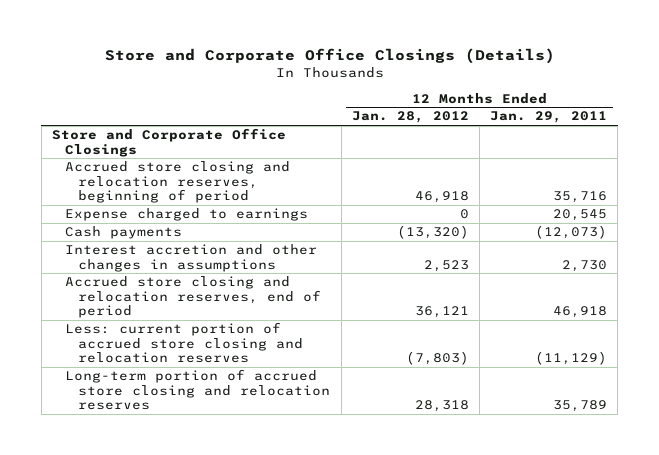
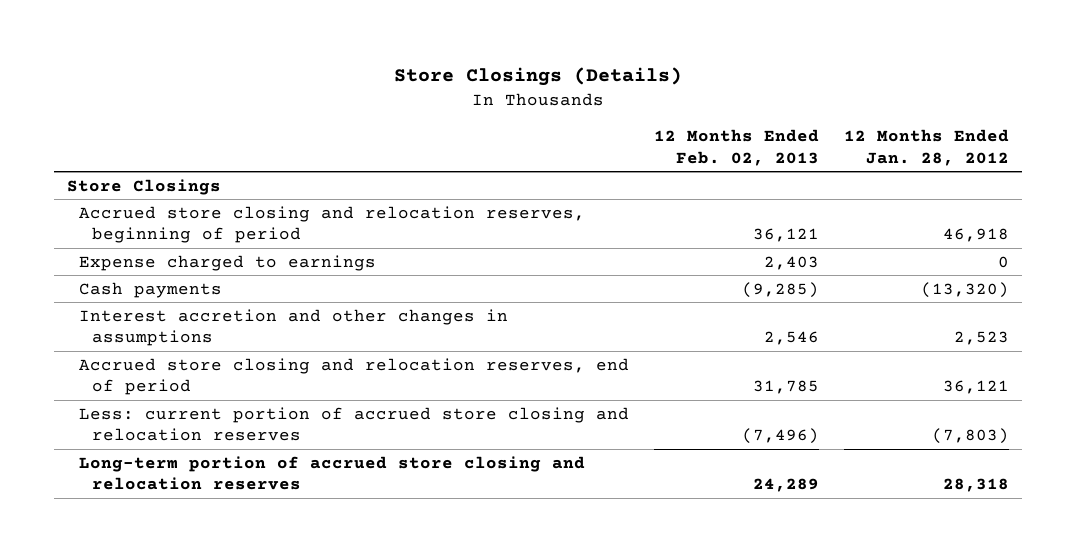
[104,48,555,65] Store and Corporate Office Closings (Details) -> [393,67,682,87] Store Closings (Details)
[490,111,608,124] Jan. 29, 2011 -> none
none -> [654,128,820,166] 12 Months Ended Feb. 02, 2013
[52,128,287,157] Store and Corporate Office Closings -> [66,178,221,195] Store Closings

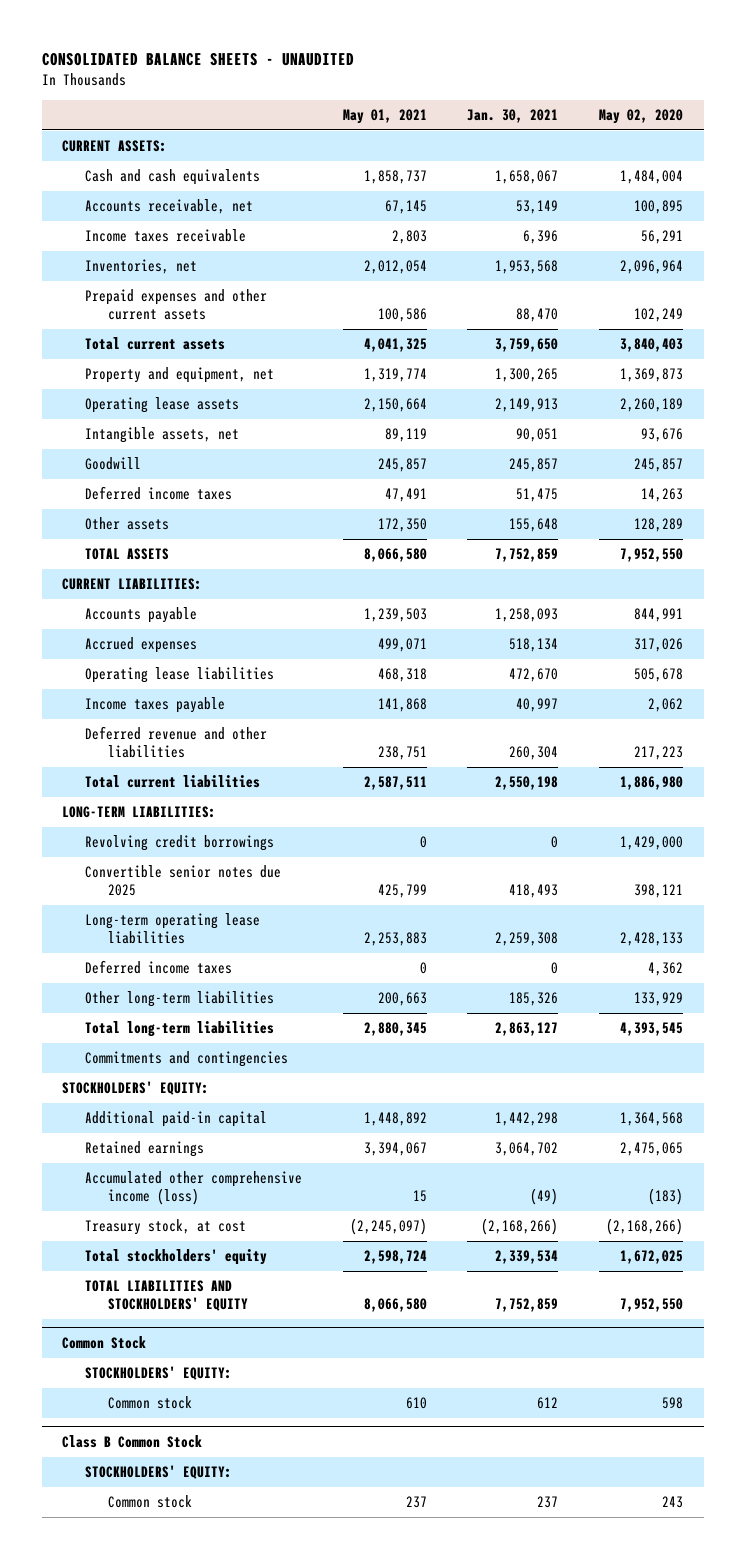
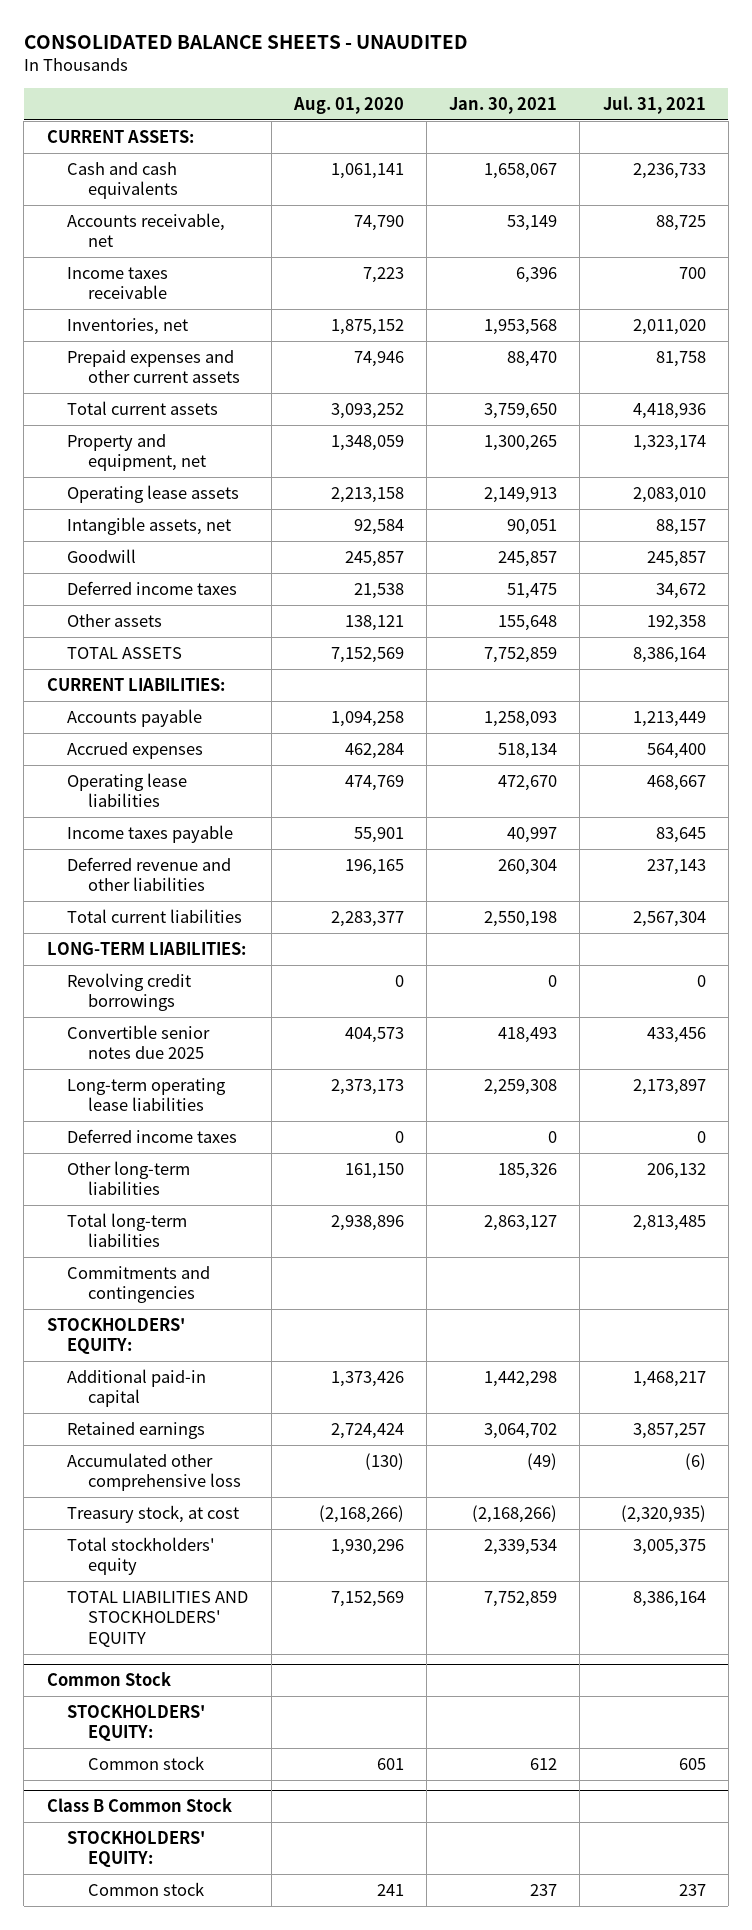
[342,109,427,125] May 01, 2021 -> none
[599,109,684,125] May 02, 2020 -> none
none -> [292,96,404,114] Aug. 01, 2020
none -> [602,95,706,114] Jul. 31, 2021
[85,1171,303,1205] Accumulated other comprehensive income (loss) -> [67,1452,242,1492] Accumulated other comprehensive loss

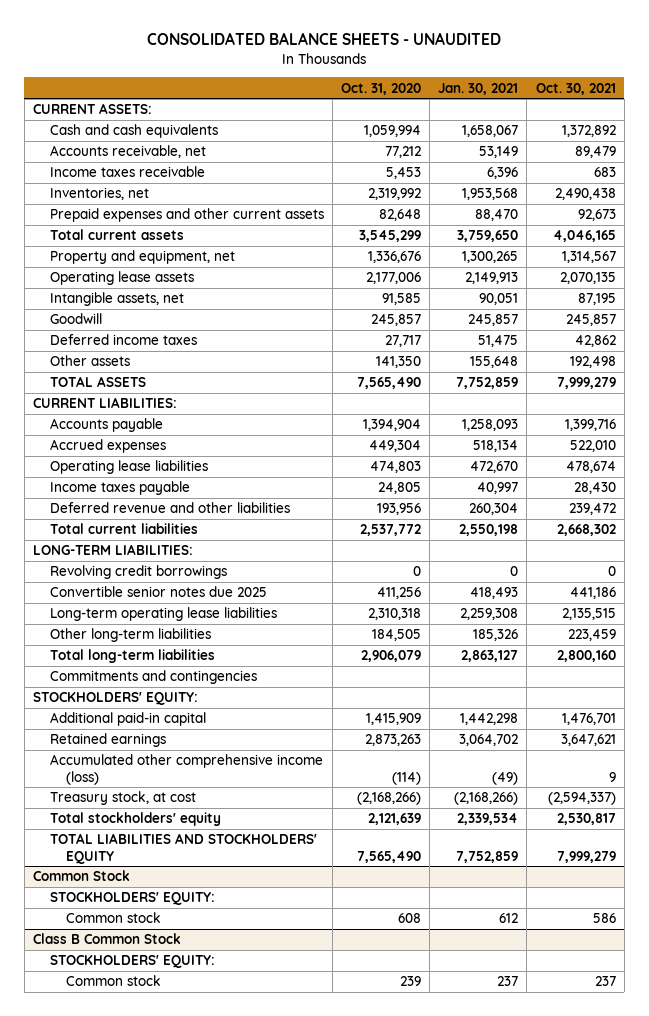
[292,96,404,114] Aug. 01, 2020 -> none
[602,95,706,114] Jul. 31, 2021 -> none
none -> [340,82,421,95] Oct. 31, 2020
none -> [535,82,616,95] Oct. 30, 2021
[67,1128,238,1143] Deferred income taxes -> none
[67,1452,242,1492] Accumulated other comprehensive loss -> [49,754,323,785] Accumulated other comprehensive income (loss)

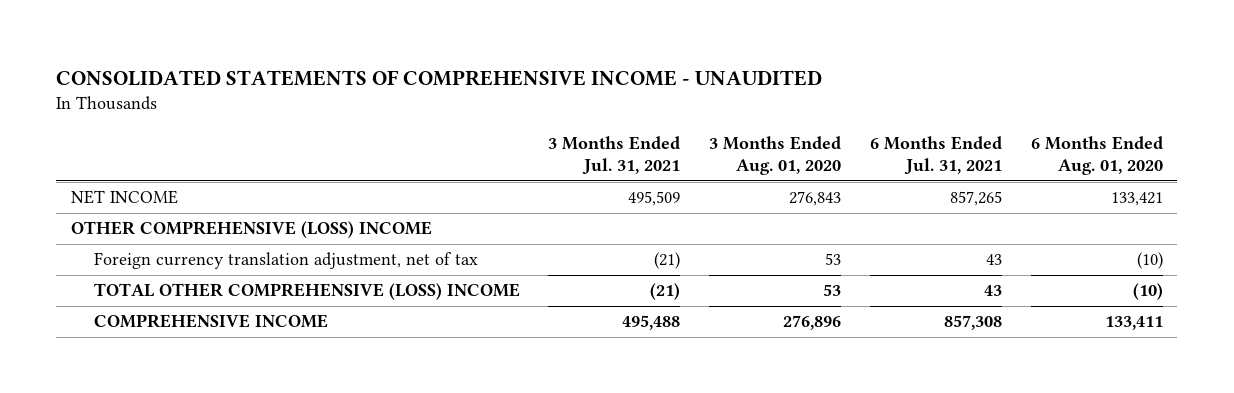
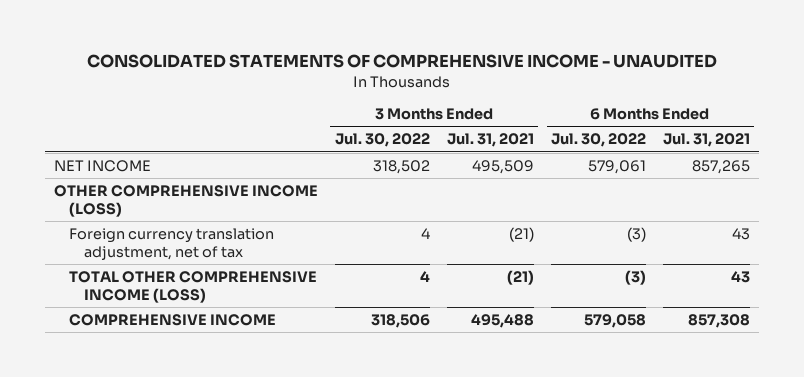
[709,135,842,176] 3 Months Ended Aug. 01, 2020 -> none
[1030,135,1163,176] 6 Months Ended Aug. 01, 2020 -> none
none -> [334,133,430,148] Jul. 30, 2022
none -> [550,133,646,148] Jul. 30, 2022
[70,221,432,239] OTHER COMPREHENSIVE (LOSS) INCOME -> [53,184,318,217] OTHER COMPREHENSIVE INCOME (LOSS)
[93,283,520,301] TOTAL OTHER COMPREHENSIVE (LOSS) INCOME -> [69,270,318,303] TOTAL OTHER COMPREHENSIVE INCOME (LOSS)

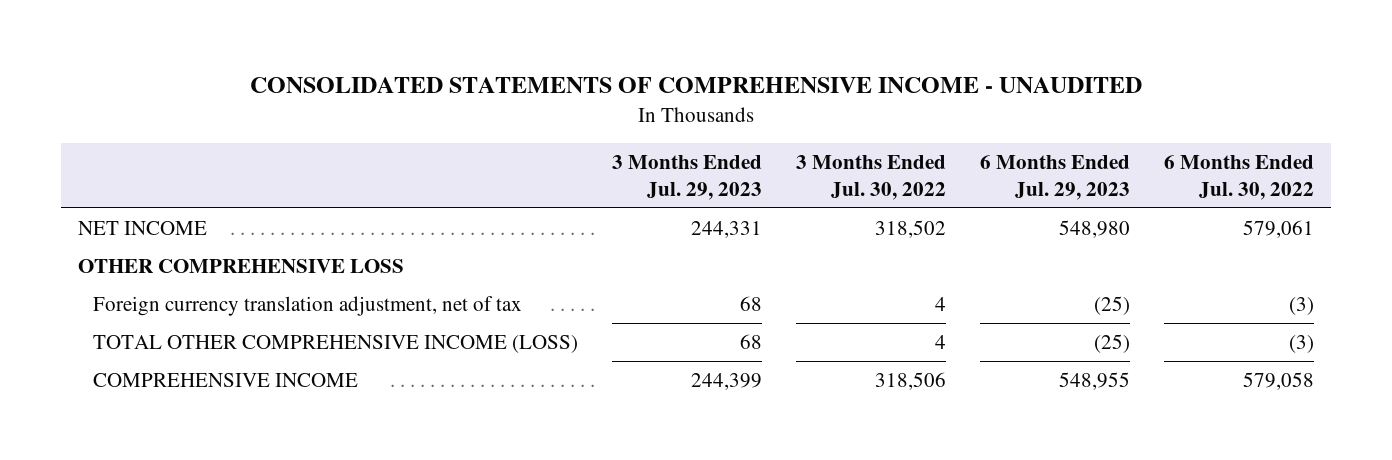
[446,133,534,148] Jul. 31, 2021 -> none
[663,133,751,148] Jul. 31, 2021 -> none
none -> [612,154,763,200] 3 Months Ended Jul. 29, 2023
none -> [980,154,1131,200] 6 Months Ended Jul. 29, 2023
[53,184,318,217] OTHER COMPREHENSIVE INCOME (LOSS) -> [77,259,404,274] OTHER COMPREHENSIVE LOSS

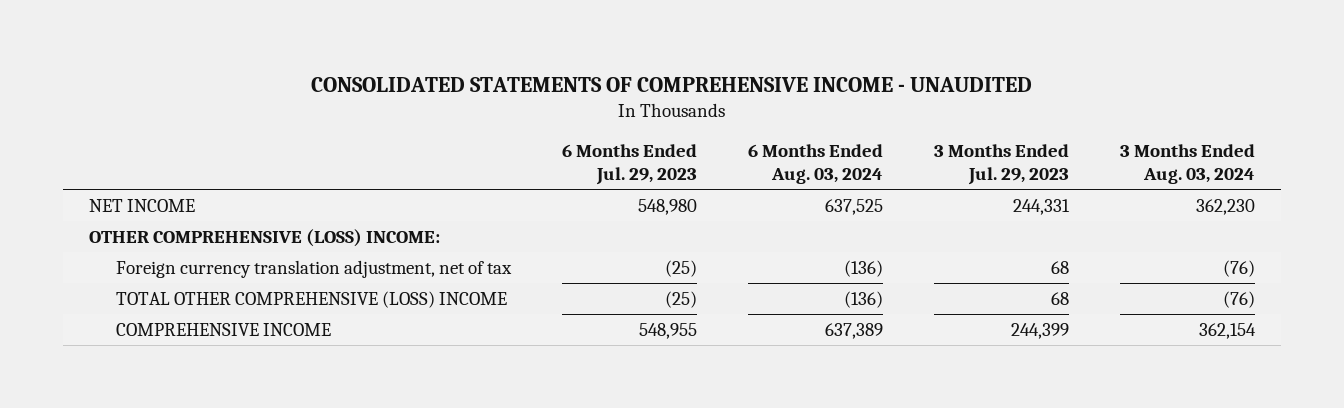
[796,154,947,200] 3 Months Ended Jul. 30, 2022 -> none
[1164,154,1315,200] 6 Months Ended Jul. 30, 2022 -> none
none -> [748,144,884,185] 6 Months Ended Aug. 03, 2024
none -> [1120,144,1256,185] 3 Months Ended Aug. 03, 2024
[77,259,404,274] OTHER COMPREHENSIVE LOSS -> [88,228,440,247] OTHER COMPREHENSIVE (LOSS) INCOME:
[93,335,579,354] TOTAL OTHER COMPREHENSIVE INCOME (LOSS) -> [115,290,507,308] TOTAL OTHER COMPREHENSIVE (LOSS) INCOME

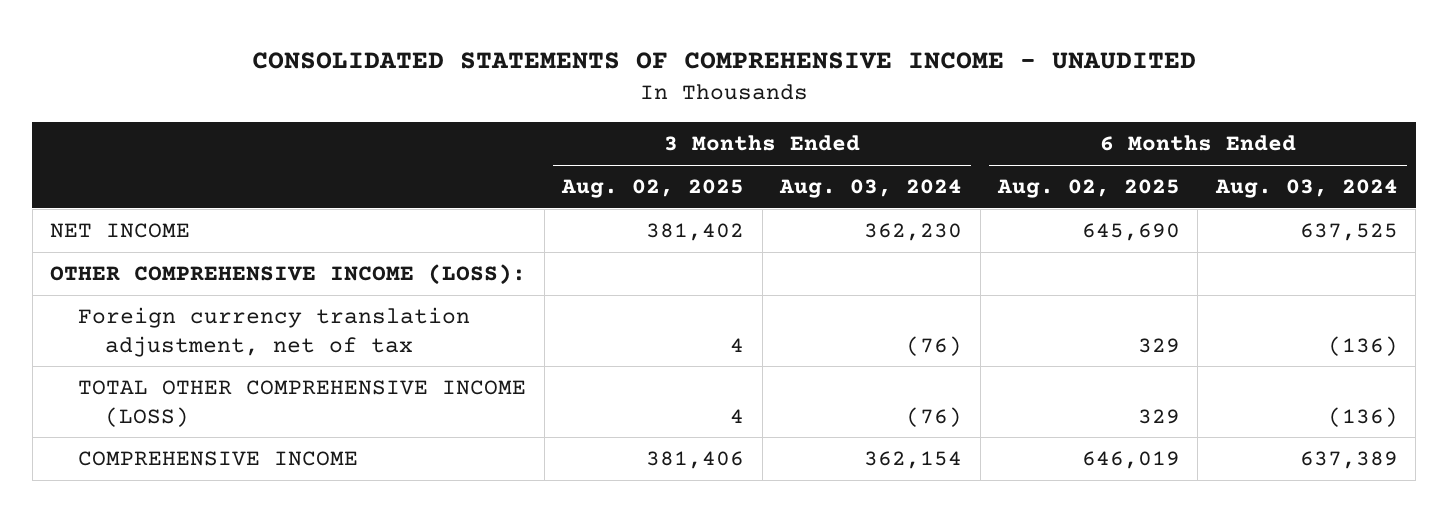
[562,144,698,186] 6 Months Ended Jul. 29, 2023 -> none
[934,144,1070,186] 3 Months Ended Jul. 29, 2023 -> none
none -> [561,179,745,199] Aug. 02, 2025
none -> [997,179,1181,199] Aug. 02, 2025
[88,228,440,247] OTHER COMPREHENSIVE (LOSS) INCOME: -> [50,264,527,286] OTHER COMPREHENSIVE INCOME (LOSS):
[115,290,507,308] TOTAL OTHER COMPREHENSIVE (LOSS) INCOME -> [77,380,526,427] TOTAL OTHER COMPREHENSIVE INCOME (LOSS)

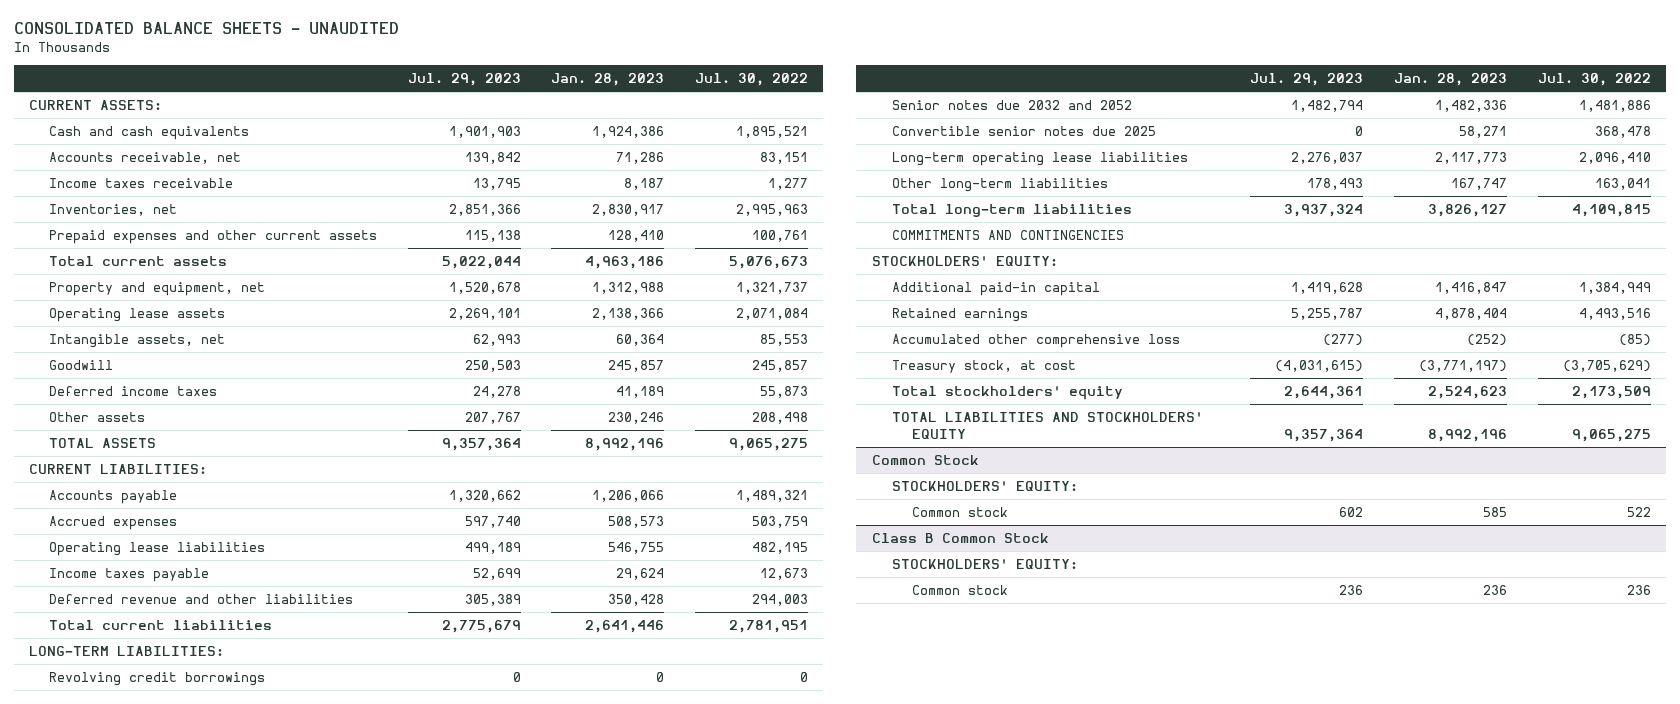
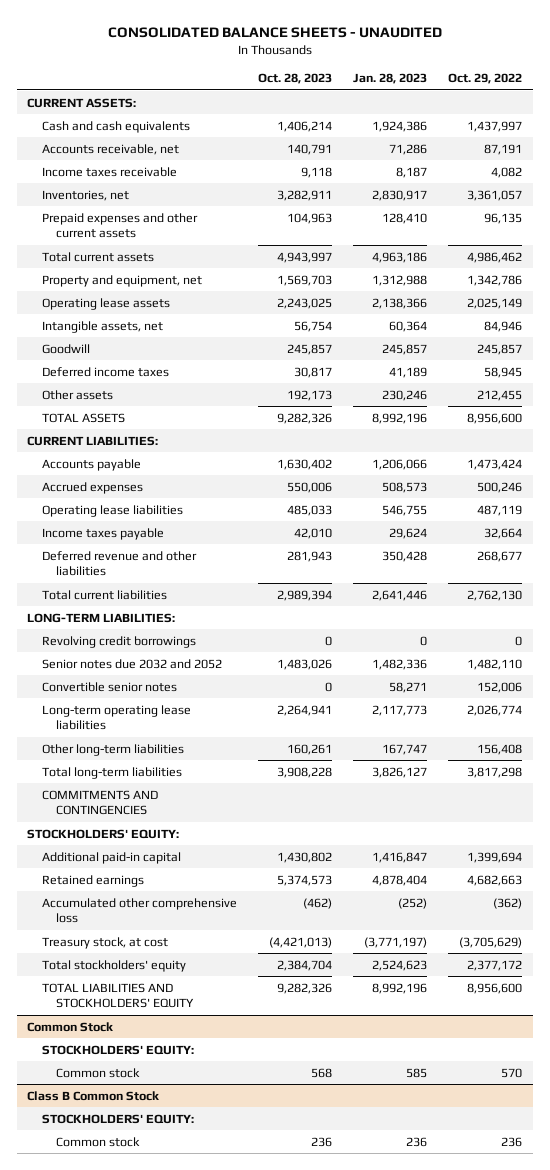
[407,73,521,87] Jul. 29, 2023 -> none
[695,73,809,87] Jul. 30, 2022 -> none
none -> [257,73,332,85] Oct. 28, 2023
none -> [448,73,523,85] Oct. 29, 2022
[891,126,1156,137] Convertible senior notes due 2025 -> [41,681,177,692] Convertible senior notes

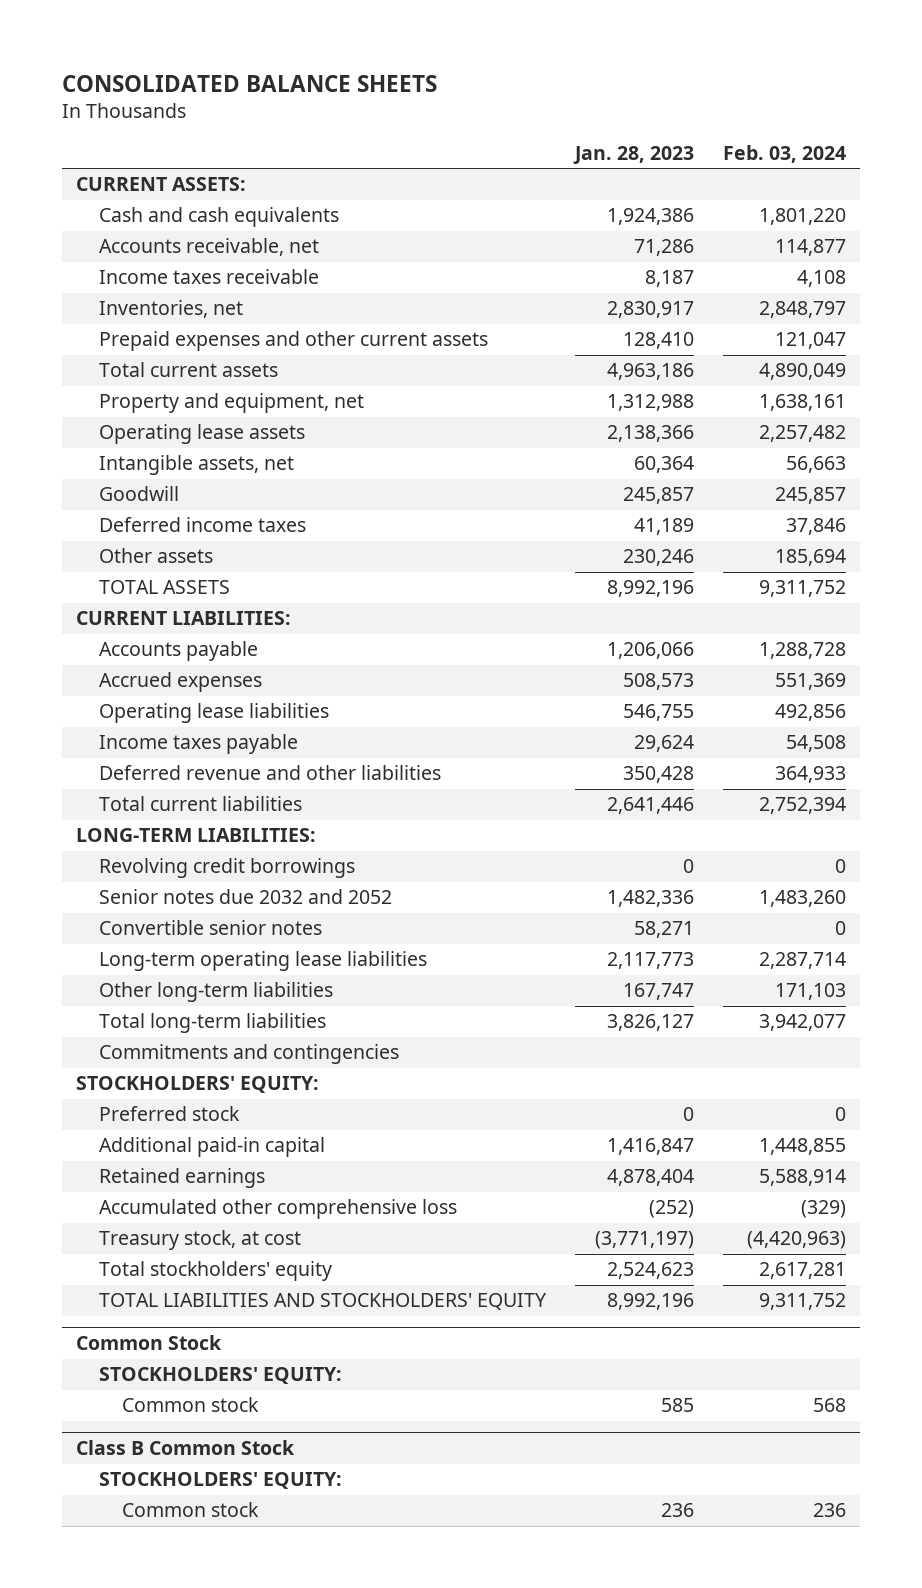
[107,26,442,38] CONSOLIDATED BALANCE SHEETS - UNAUDITED -> [62,75,438,93] CONSOLIDATED BALANCE SHEETS
[257,73,332,85] Oct. 28, 2023 -> none
[448,73,523,85] Oct. 29, 2022 -> none
none -> [722,145,846,164] Feb. 03, 2024
[41,789,158,816] COMMITMENTS AND CONTINGENCIES -> [99,1044,400,1065] Commitments and contingencies
none -> [99,1106,241,1122] Preferred stock

